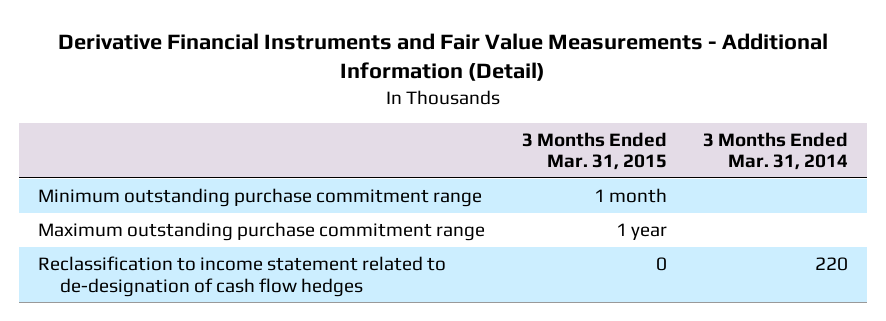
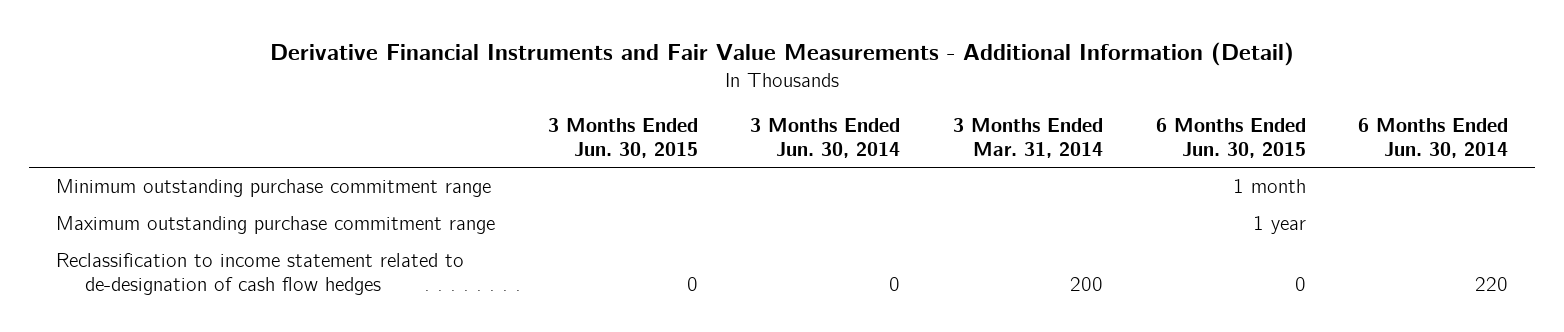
[521,131,667,171] 3 Months Ended Mar. 31, 2015 -> none
none -> [547,117,698,158] 3 Months Ended Jun. 30, 2015
none -> [750,117,901,158] 3 Months Ended Jun. 30, 2014
none -> [1155,117,1306,158] 6 Months Ended Jun. 30, 2015
none -> [1358,117,1509,158] 6 Months Ended Jun. 30, 2014
[815,256,849,271] 220 -> [1069,277,1103,292] 200

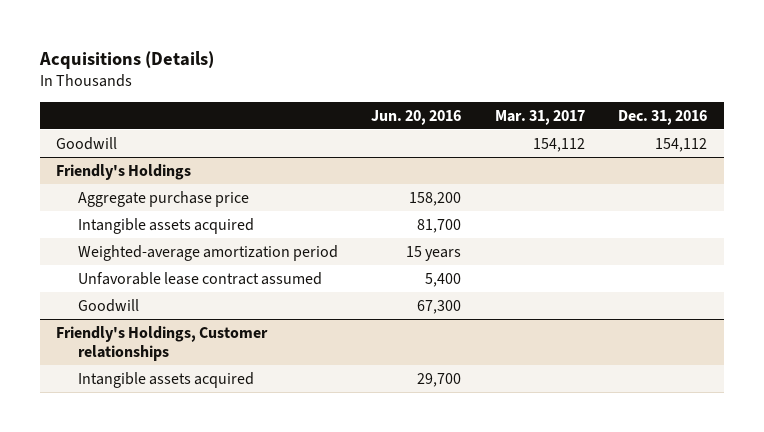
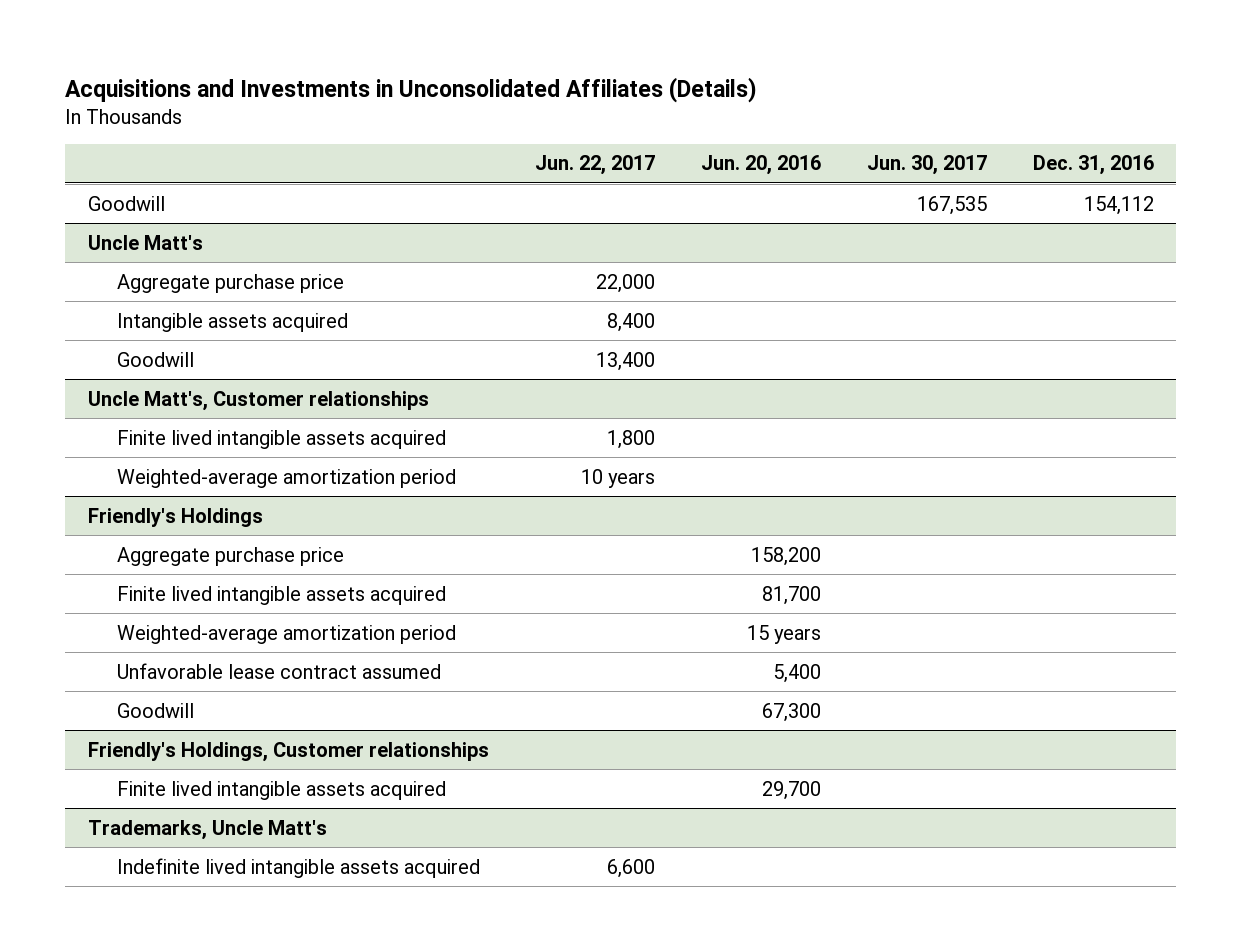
[38,50,214,69] Acquisitions (Details) -> [65,76,758,103] Acquisitions and Investments in Unconsolidated Affiliates (Details)
[494,109,585,125] Mar. 31, 2017 -> none
none -> [535,155,656,176] Jun. 22, 2017
none -> [866,155,987,176] Jun. 30, 2017
none -> [88,234,204,250] Uncle Matt's
none -> [117,273,345,293] Aggregate purchase price
none -> [117,312,349,332] Intangible assets acquired
none -> [117,351,195,367] Goodwill
none -> [88,390,430,411] Uncle Matt's, Customer relationships
none -> [117,429,447,449] Finite lived intangible assets acquired
none -> [117,468,457,488] Weighted-average amortization period
[77,217,254,234] Intangible assets acquired -> [117,585,447,605] Finite lived intangible assets acquired
[77,371,254,388] Intangible assets acquired -> [117,780,447,800] Finite lived intangible assets acquired
none -> [88,819,328,840] Trademarks, Uncle Matt's
none -> [117,857,481,878] Indefinite lived intangible assets acquired

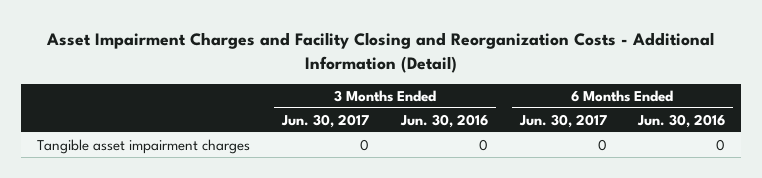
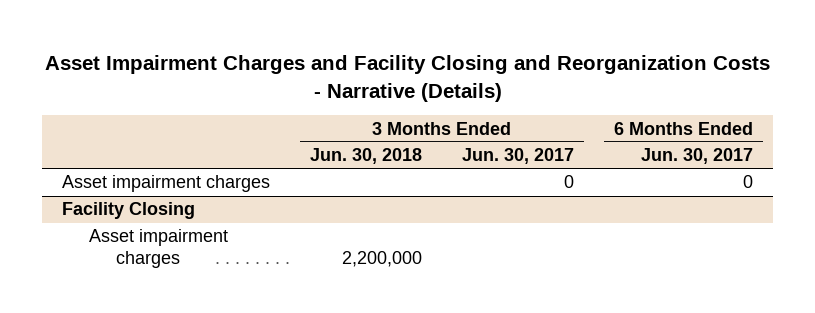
[46,31,715,73] Asset Impairment Charges and Facility Closing and Reorganization Costs - Additional Information (Detail) -> [44,54,770,102] Asset Impairment Charges and Facility Closing and Reorganization Costs - Narrative (Details)
[399,113,488,128] Jun. 30, 2016 -> none
[637,113,726,128] Jun. 30, 2016 -> none
none -> [310,148,423,165] Jun. 30, 2018
[37,138,251,154] Tangible asset impairment charges -> [61,175,270,193] Asset impairment charges
none -> [61,202,195,220] Facility Closing
none -> [89,229,229,268] Asset impairment charges

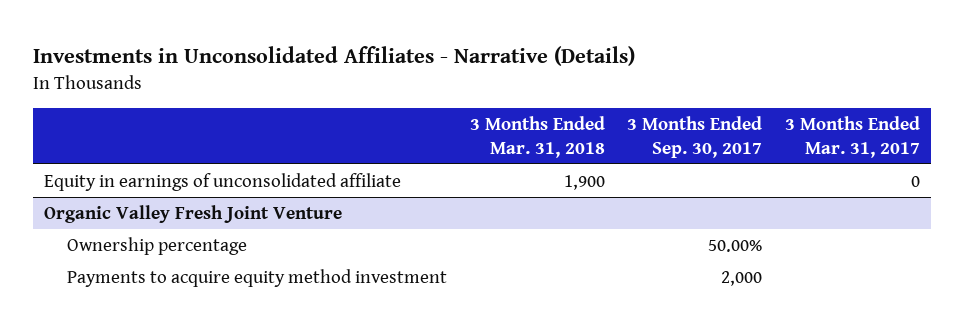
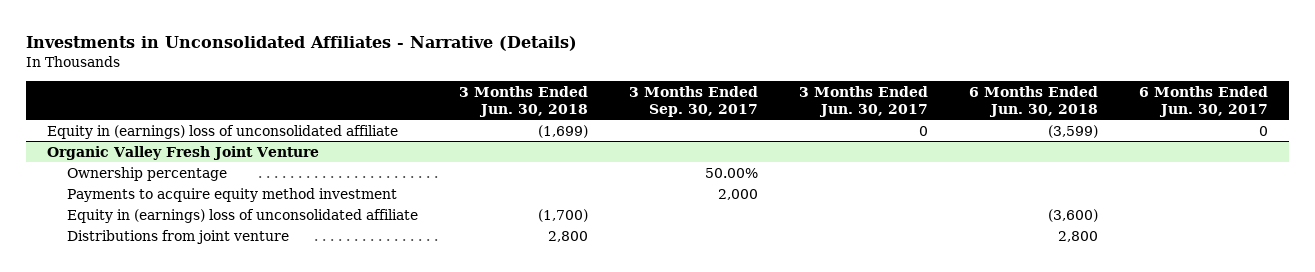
[469,116,605,158] 3 Months Ended Mar. 31, 2018 -> none
[784,116,920,158] 3 Months Ended Mar. 31, 2017 -> none
none -> [458,85,588,117] 3 Months Ended Jun. 30, 2018
none -> [799,85,929,117] 3 Months Ended Jun. 30, 2017
none -> [969,85,1099,117] 6 Months Ended Jun. 30, 2018
none -> [1139,85,1269,117] 6 Months Ended Jun. 30, 2017
[44,173,402,192] Equity in earnings of unconsolidated affiliate -> [46,124,398,139] Equity in (earnings) loss of unconsolidated affiliate
none -> [66,208,418,223] Equity in (earnings) loss of unconsolidated affiliate
none -> [66,229,289,244] Distributions from joint venture

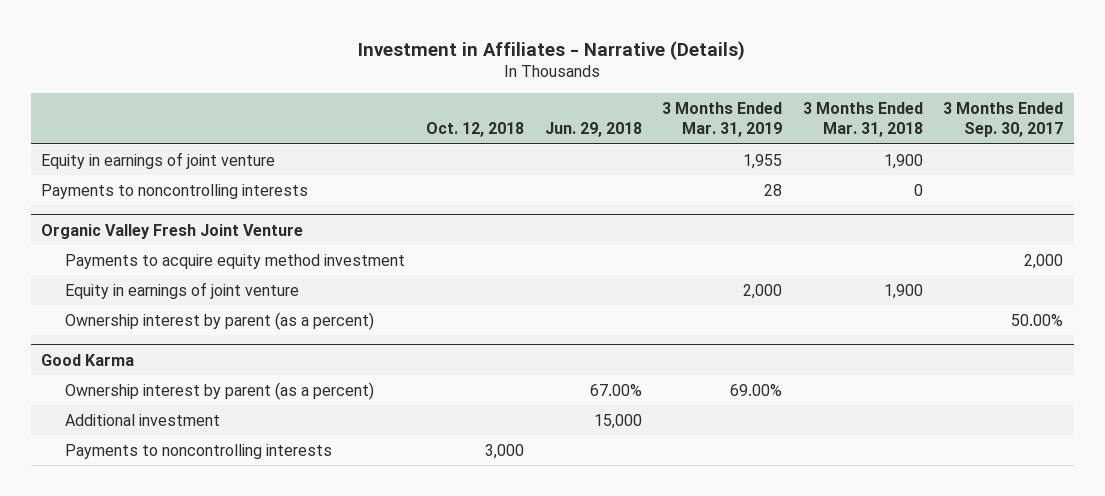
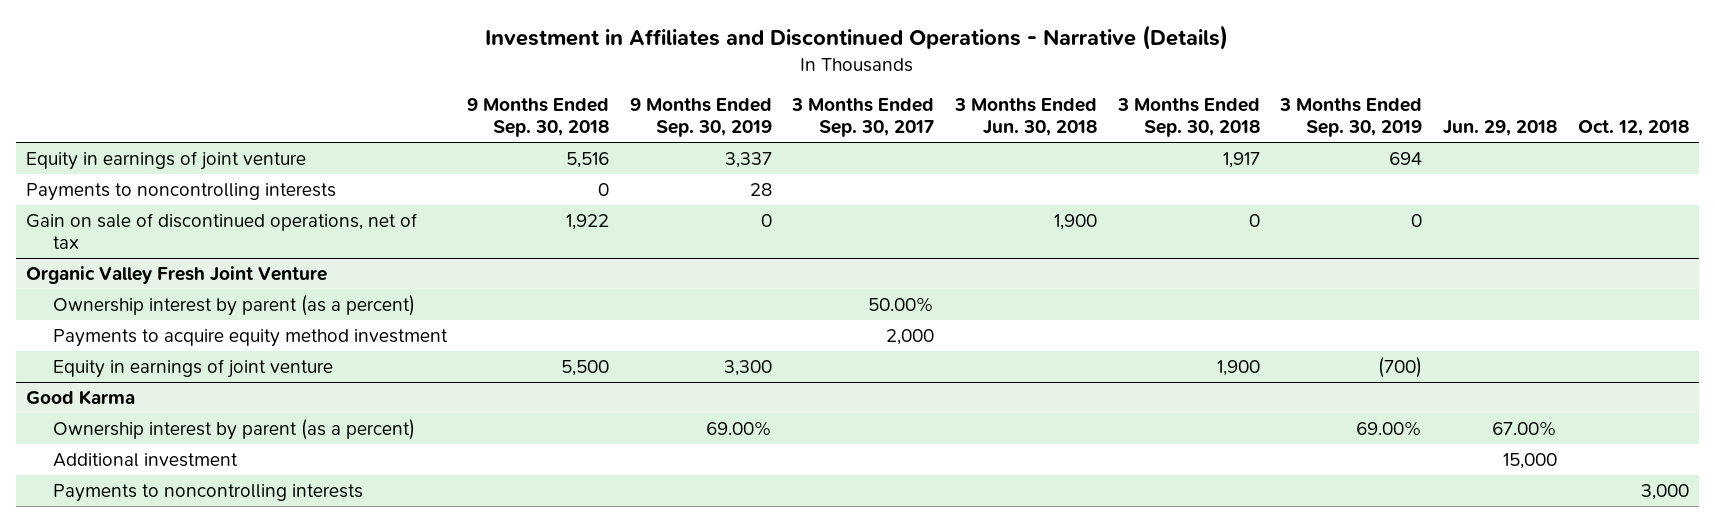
[358,40,746,60] Investment in Affiliates - Narrative (Details) -> [485,25,1229,51] Investment in Affiliates and Discontinued Operations - Narrative (Details)
[662,102,783,138] 3 Months Ended Mar. 31, 2019 -> none
[802,102,923,138] 3 Months Ended Mar. 31, 2018 -> none
none -> [467,98,610,138] 9 Months Ended Sep. 30, 2018
none -> [629,98,772,138] 9 Months Ended Sep. 30, 2019
none -> [954,98,1098,137] 3 Months Ended Jun. 30, 2018
none -> [1116,98,1260,138] 3 Months Ended Sep. 30, 2018
none -> [1279,98,1423,138] 3 Months Ended Sep. 30, 2019
none -> [26,212,418,249] Gain on sale of discontinued operations, net of tax
[65,311,375,330] Ownership interest by parent (as a percent) -> [52,294,415,316] Ownership interest by parent (as a percent)

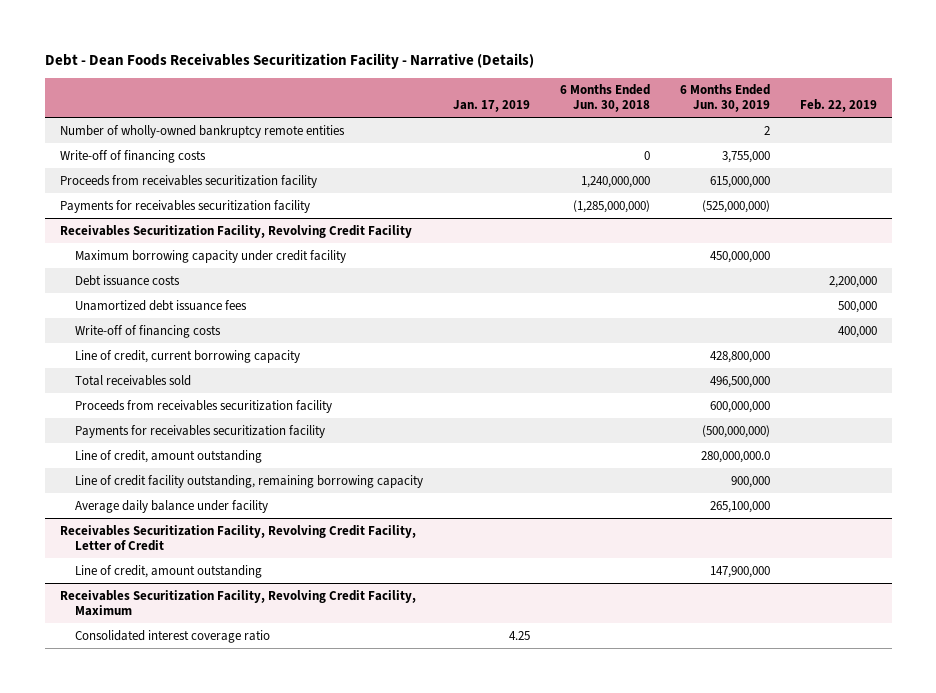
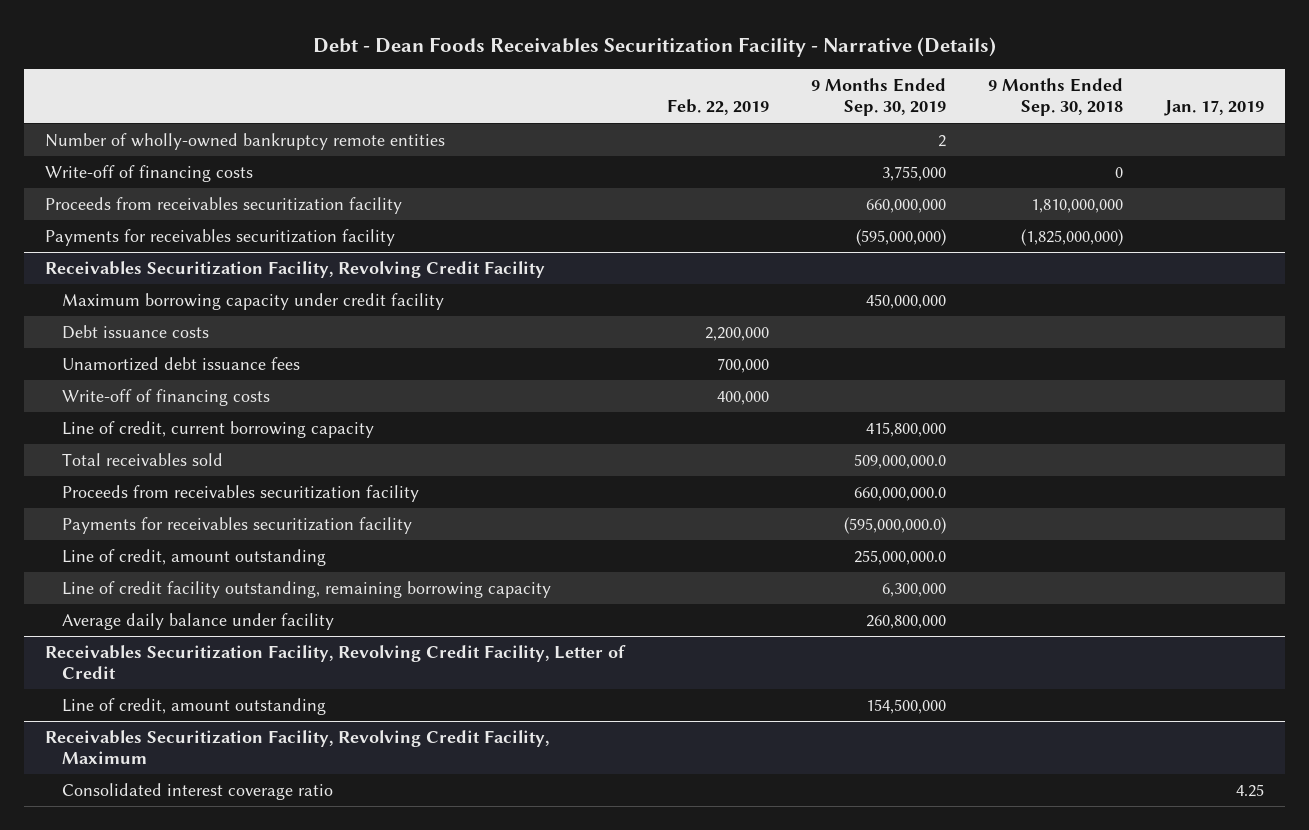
[559,84,650,113] 6 Months Ended Jun. 30, 2018 -> none
[679,84,770,113] 6 Months Ended Jun. 30, 2019 -> none
none -> [811,78,947,117] 9 Months Ended Sep. 30, 2019
none -> [988,78,1124,117] 9 Months Ended Sep. 30, 2018
[837,300,877,313] 500,000 -> [717,357,770,373] 700,000

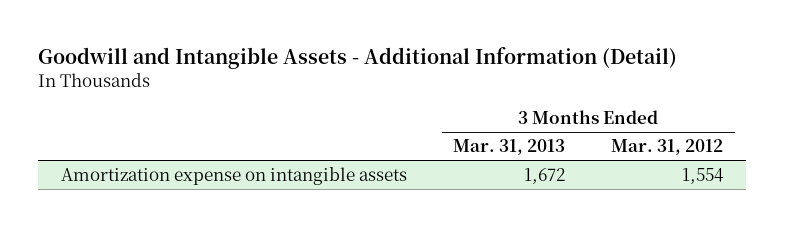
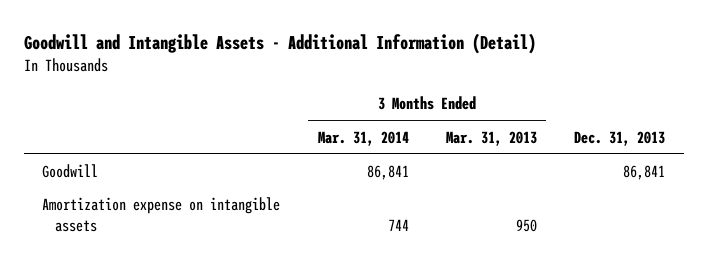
[611,139,724,156] Mar. 31, 2012 -> none
none -> [317,130,409,146] Mar. 31, 2014
none -> [574,130,666,146] Dec. 31, 2013
none -> [42,164,99,179] Goodwill
[524,168,566,185] 1,672 -> [516,219,538,233] 950

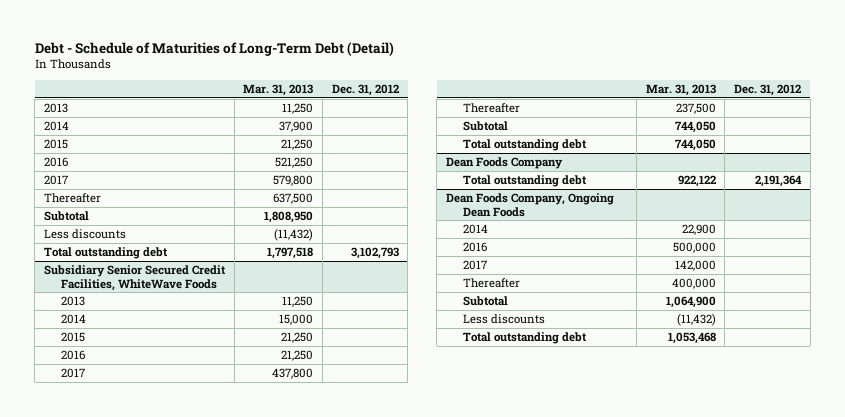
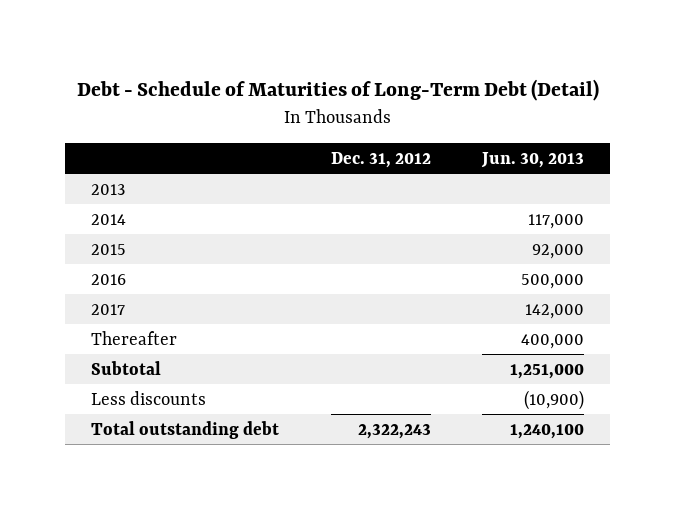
[243,84,314,97] Mar. 31, 2013 -> none
none -> [481,151,585,168] Jun. 30, 2013
[43,264,226,291] Subsidiary Senior Secured Credit Facilities, WhiteWave Foods -> none
[60,295,85,306] 2013 -> none
[60,313,86,324] 2014 -> none
[60,331,85,342] 2015 -> none
[60,349,85,360] 2016 -> none
[60,367,85,378] 2017 -> none
[463,102,521,113] Thereafter -> none
[463,120,509,131] Subtotal -> none
[463,138,588,151] Total outstanding debt -> none
[446,156,564,169] Dean Foods Company -> none
[463,174,588,187] Total outstanding debt -> none
[446,192,615,217] Dean Foods Company, Ongoing Dean Foods -> none
[463,223,489,234] 2014 -> none
[463,241,488,252] 2016 -> none
[463,259,488,270] 2017 -> none
[463,277,521,288] Thereafter -> none
[463,295,509,306] Subtotal -> none
[463,313,546,324] Less discounts -> none
[463,331,588,344] Total outstanding debt -> none
[350,246,399,259] 3,102,793 -> [357,423,431,439] 2,322,243

